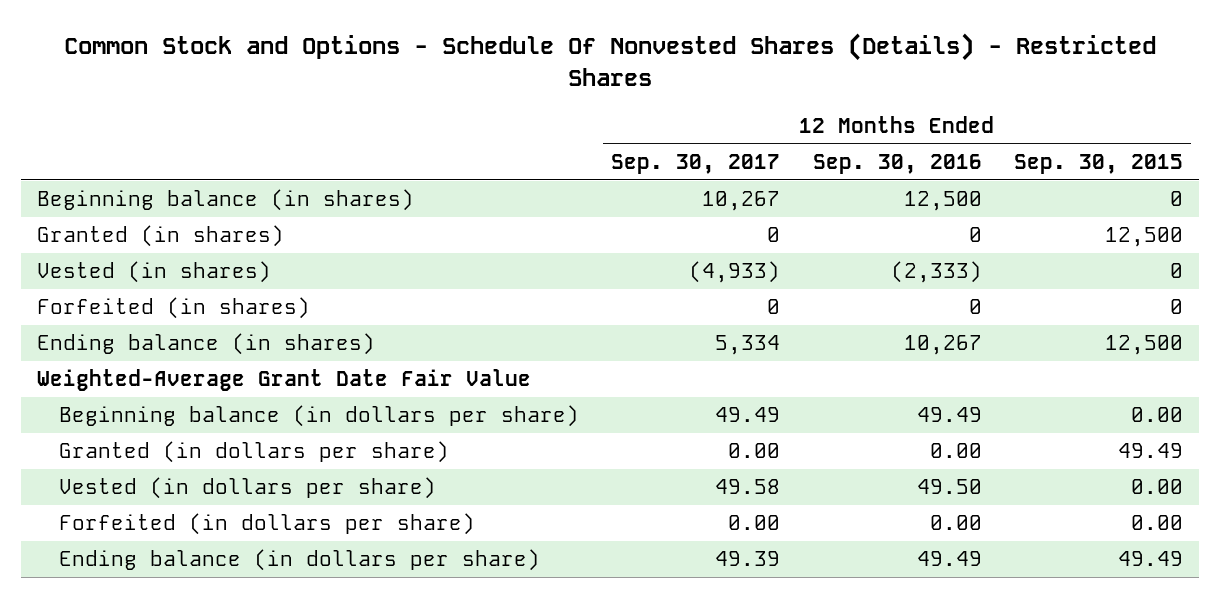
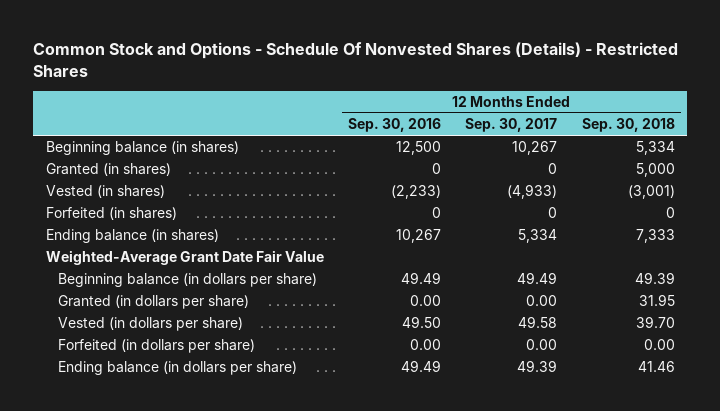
[1014,153,1184,174] Sep. 30, 2015 -> none
none -> [581,118,675,133] Sep. 30, 2018
[890,261,982,284] (2,333) -> [390,185,441,200] (2,233)

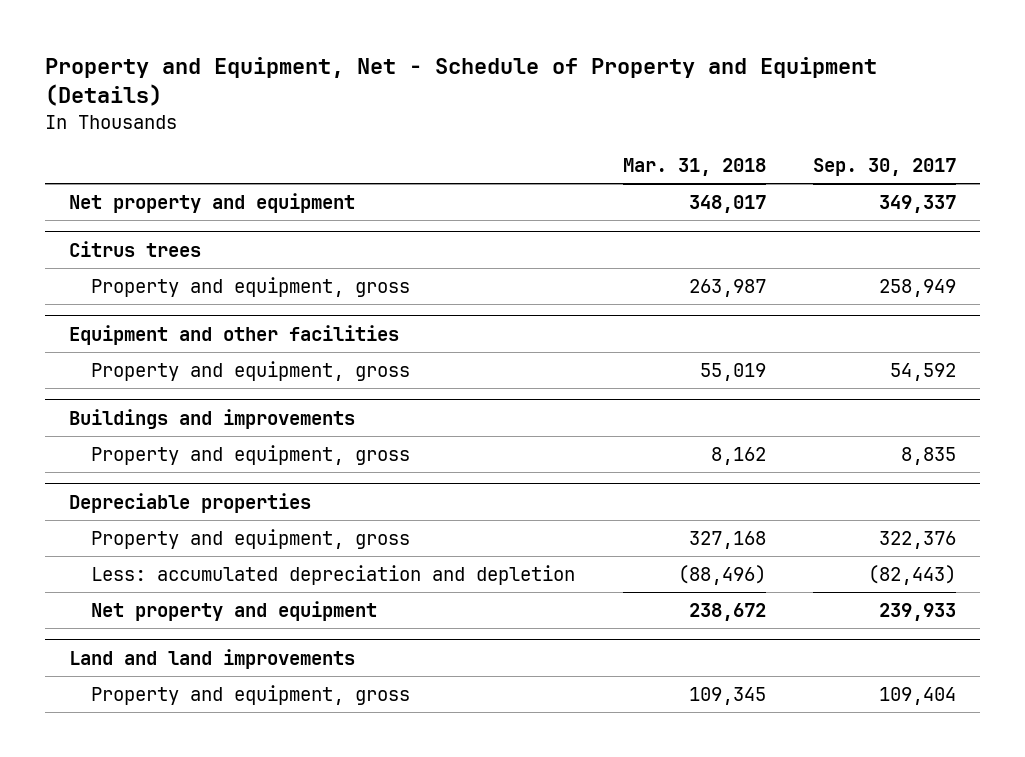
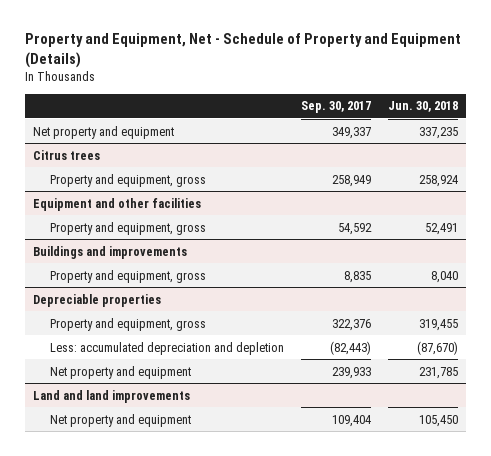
[622,158,766,177] Mar. 31, 2018 -> none
none -> [387,101,458,113] Jun. 30, 2018
[91,684,411,705] Property and equipment, gross -> [50,413,192,427] Net property and equipment

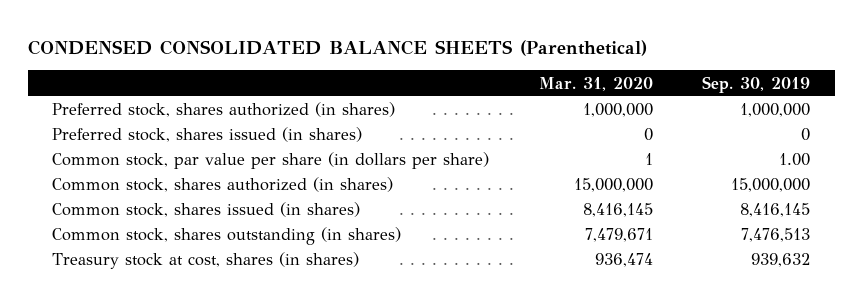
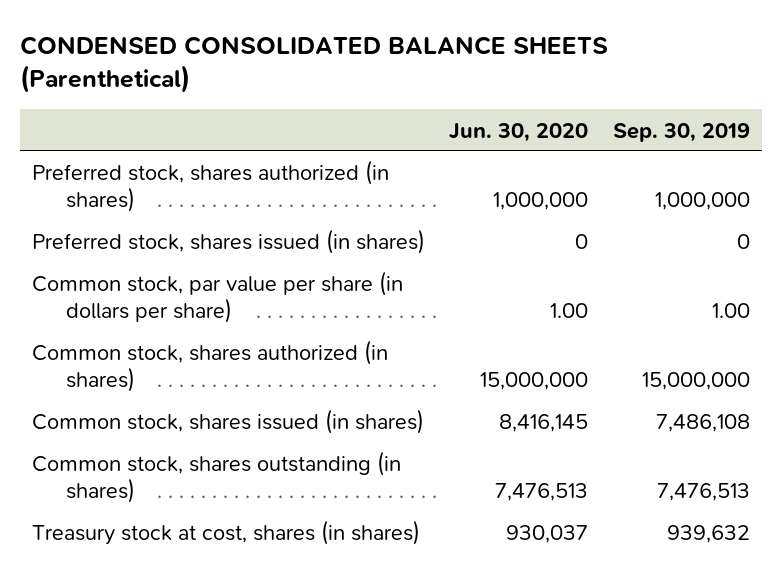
[538,76,653,91] Mar. 31, 2020 -> none
none -> [449,122,589,142] Jun. 30, 2020
[740,203,811,218] 8,416,145 -> [655,414,750,433] 7,486,108

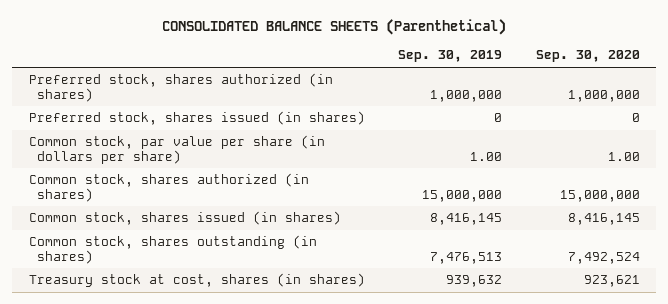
[19,35,608,94] CONDENSED CONSOLIDATED BALANCE SHEETS (Parenthetical) -> [162,18,507,35] CONSOLIDATED BALANCE SHEETS (Parenthetical)
[449,122,589,142] Jun. 30, 2020 -> none
none -> [535,50,640,63] Sep. 30, 2020
[655,414,750,433] 7,486,108 -> [430,213,503,226] 8,416,145

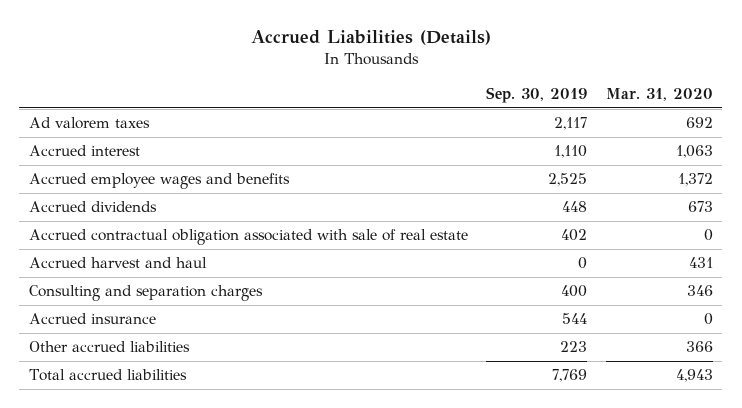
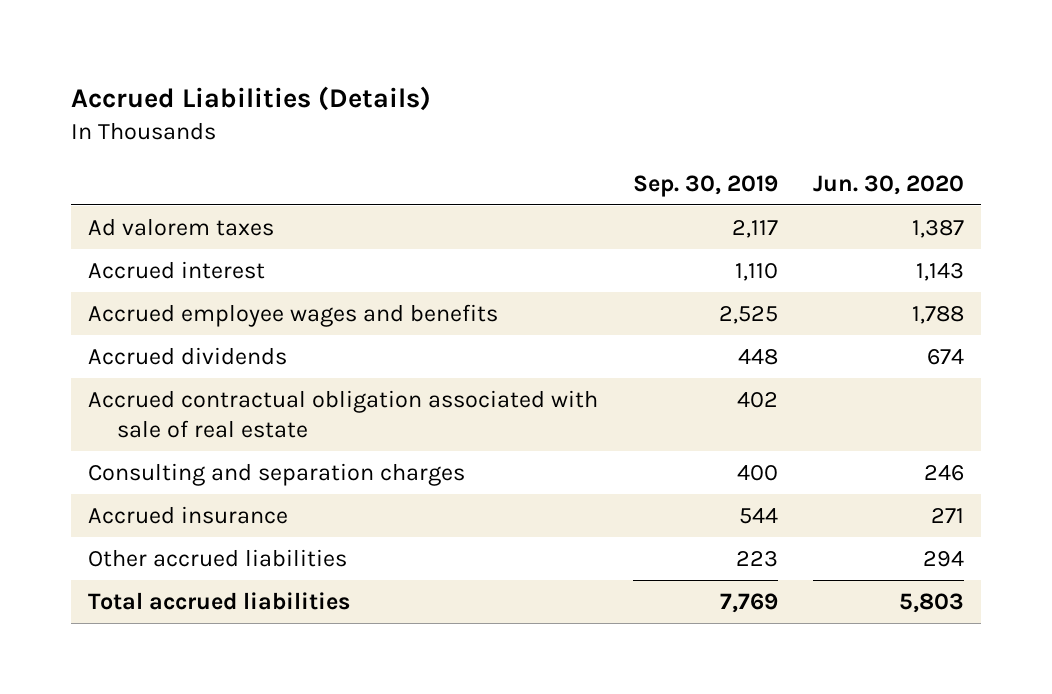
[606,87,714,101] Mar. 31, 2020 -> none
none -> [812,174,964,195] Jun. 30, 2020
[28,257,207,269] Accrued harvest and haul -> none

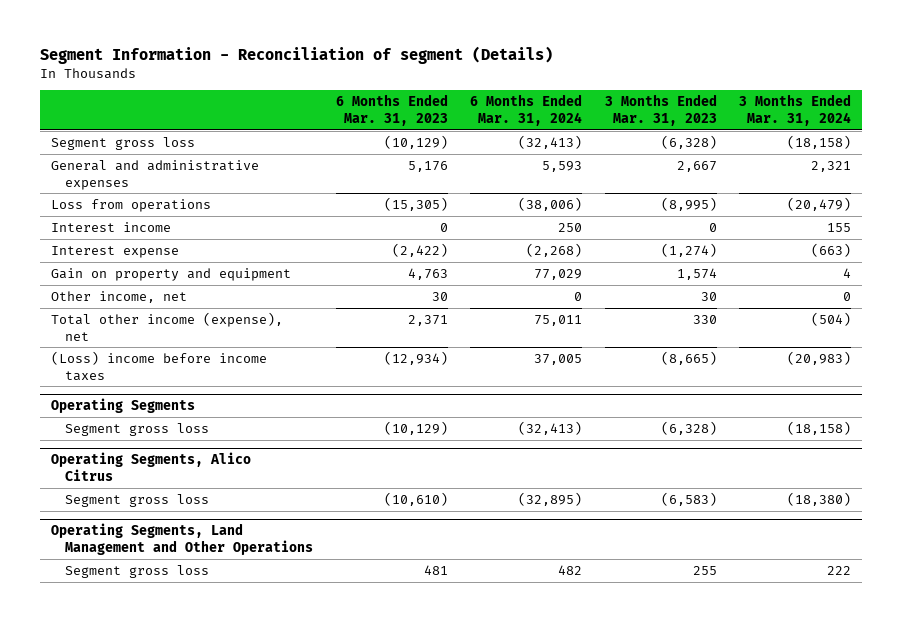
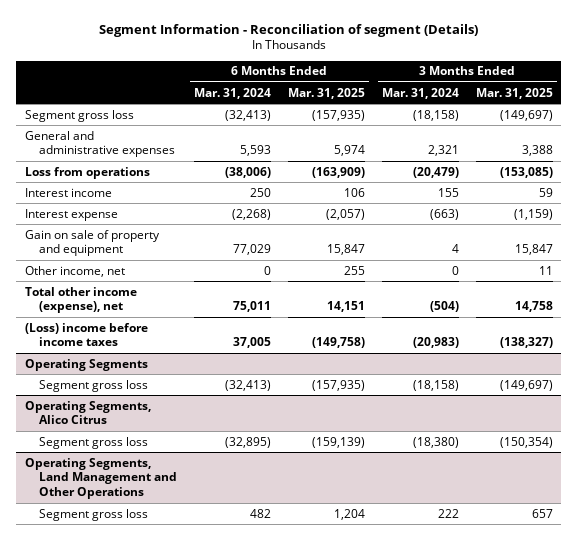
[335,94,448,127] 6 Months Ended Mar. 31, 2023 -> none
[604,94,717,127] 3 Months Ended Mar. 31, 2023 -> none
none -> [287,87,365,99] Mar. 31, 2025
none -> [475,87,553,99] Mar. 31, 2025
[51,267,292,281] Gain on property and equipment -> [24,229,160,257] Gain on sale of property and equipment

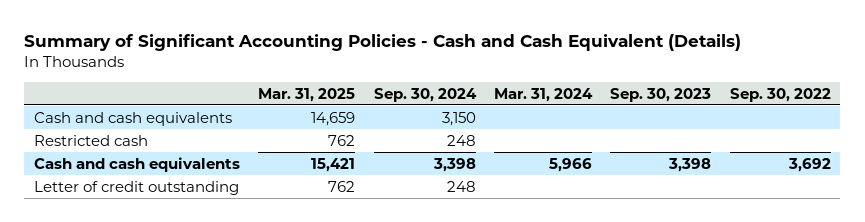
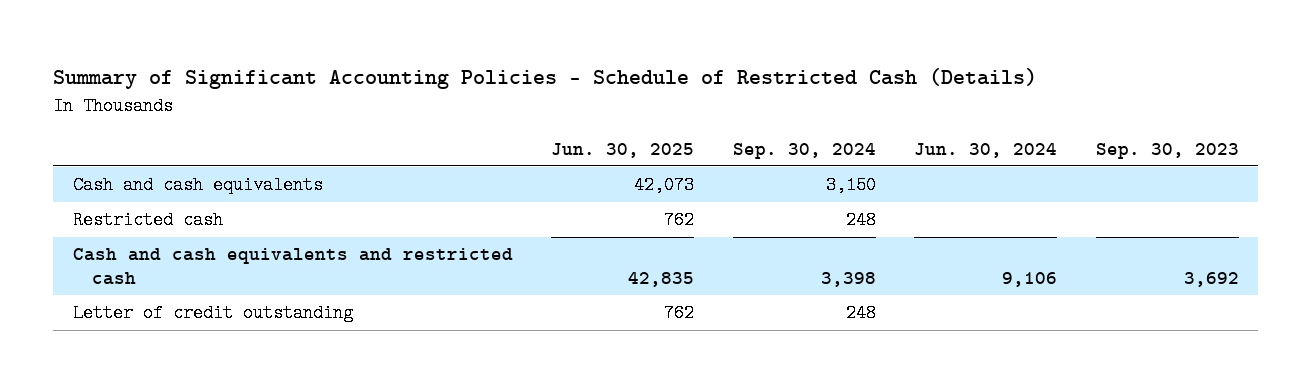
[24,34,742,52] Summary of Significant Accounting Policies - Cash and Cash Equivalent (Details) -> [53,68,1038,90] Summary of Significant Accounting Policies - Schedule of Restricted Cash (Details)
[258,87,356,102] Mar. 31, 2025 -> none
[493,87,593,102] Mar. 31, 2024 -> none
[729,87,831,102] Sep. 30, 2022 -> none
none -> [551,142,695,158] Jun. 30, 2025
none -> [914,142,1058,158] Jun. 30, 2024
[33,156,240,172] Cash and cash equivalents -> [72,248,513,286] Cash and cash equivalents and restricted cash
[668,157,712,172] 3,398 -> [1183,272,1239,288] 3,692

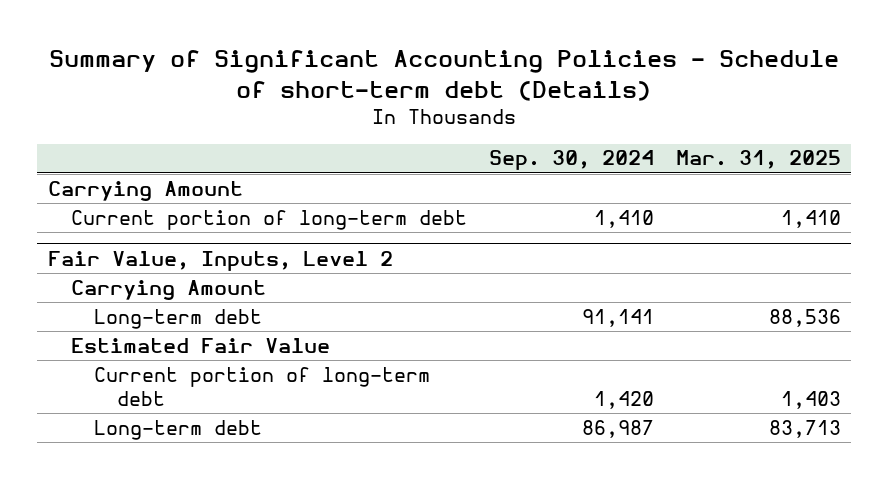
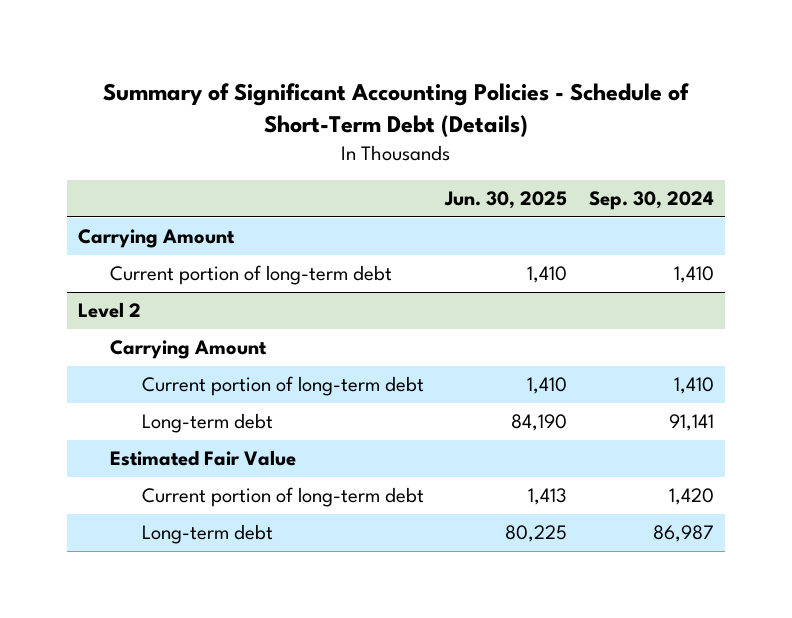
[49,50,840,101] Summary of Significant Accounting Policies - Schedule of short-term debt (Details) -> [103,82,690,137] Summary of Significant Accounting Policies - Schedule of Short-Term Debt (Details)
[675,150,841,170] Mar. 31, 2025 -> none
none -> [444,191,568,210] Jun. 30, 2025
[48,250,394,271] Fair Value, Inputs, Level 2 -> [78,302,142,319] Level 2
none -> [141,376,424,397] Current portion of long-term debt

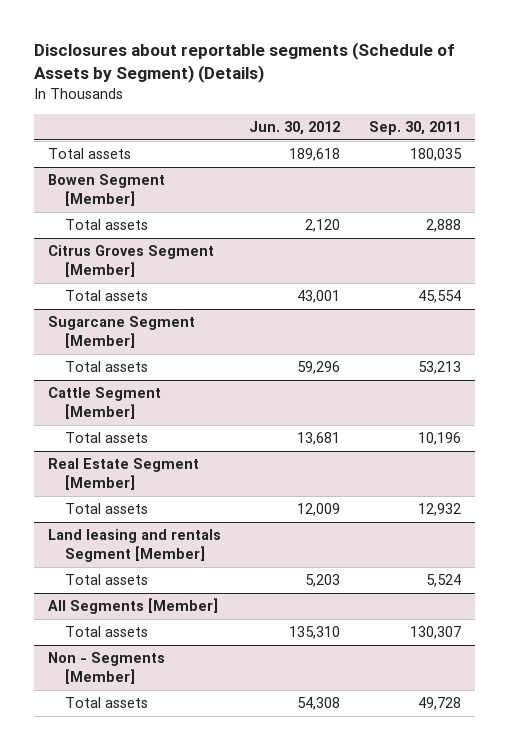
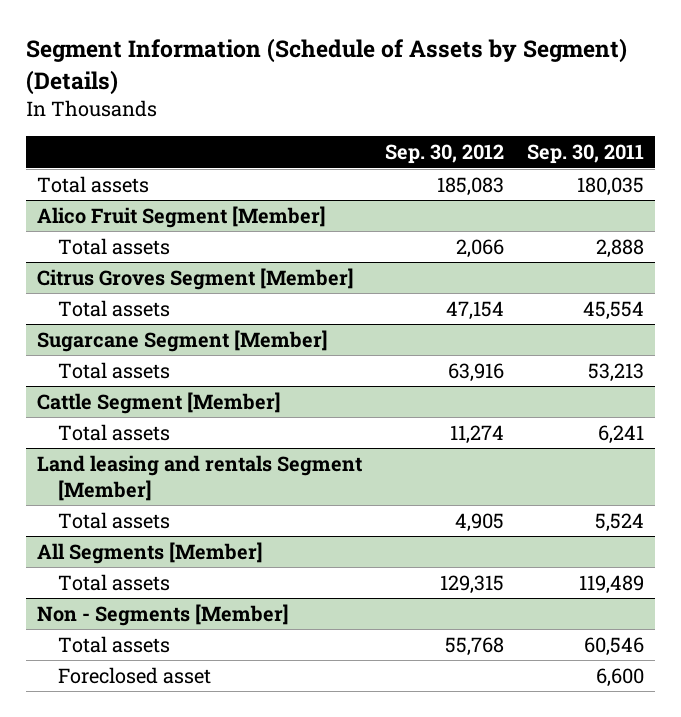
[33,42,454,84] Disclosures about reportable segments (Schedule of Assets by Segment) (Details) -> [25,38,627,95] Segment Information (Schedule of Assets by Segment) (Details)
[249,120,341,135] Jun. 30, 2012 -> none
none -> [385,144,505,165] Sep. 30, 2012
[47,174,165,206] Bowen Segment [Member] -> none
none -> [37,205,327,228] Alico Fruit Segment [Member]
[47,458,199,490] Real Estate Segment [Member] -> none
[65,503,149,515] Total assets -> none
[417,432,461,446] 10,196 -> [597,424,644,444] 6,241
[409,626,461,640] 130,307 -> [578,574,644,594] 119,489
[417,697,461,711] 49,728 -> [583,636,644,656] 60,546
none -> [57,666,211,684] Foreclosed asset

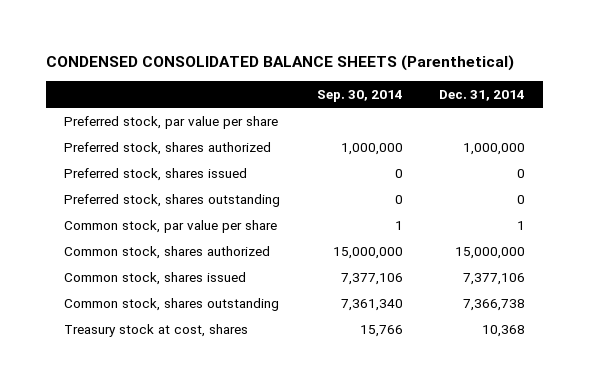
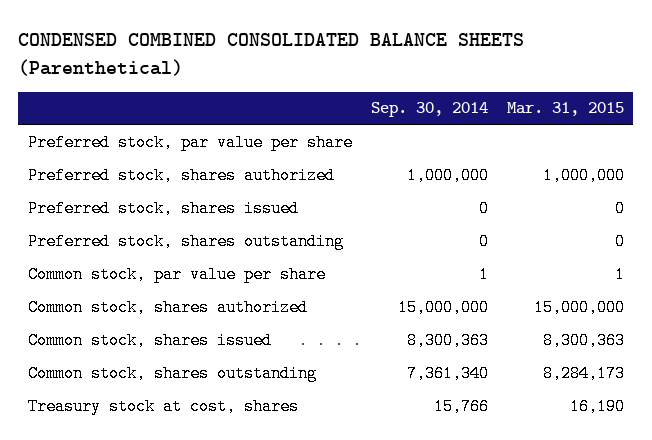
[46,55,515,72] CONDENSED CONSOLIDATED BALANCE SHEETS (Parenthetical) -> [18,33,525,76] CONDENSED COMBINED CONSOLIDATED BALANCE SHEETS (Parenthetical)
[439,89,526,101] Dec. 31, 2014 -> none
none -> [506,102,624,117] Mar. 31, 2015
[340,273,403,286] 7,377,106 -> [406,331,489,349] 8,300,363

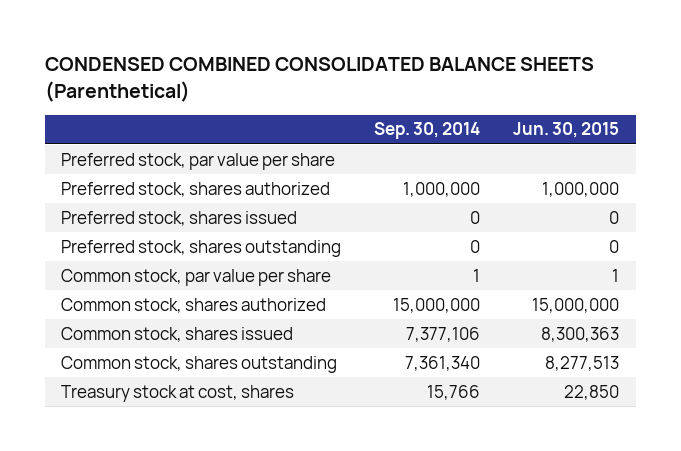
[506,102,624,117] Mar. 31, 2015 -> none
none -> [513,122,620,139] Jun. 30, 2015
[406,331,489,349] 8,300,363 -> [406,326,481,342] 7,377,106

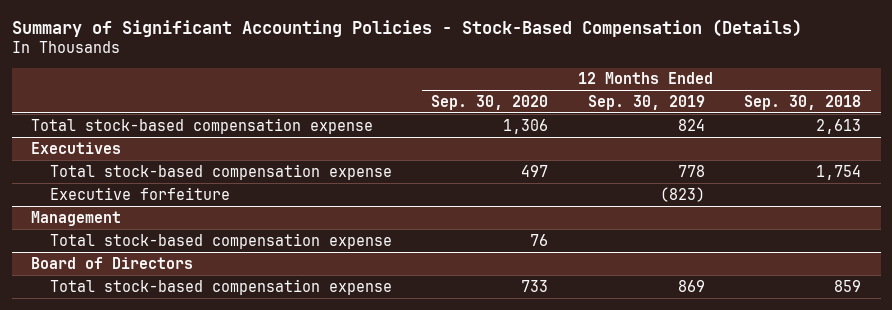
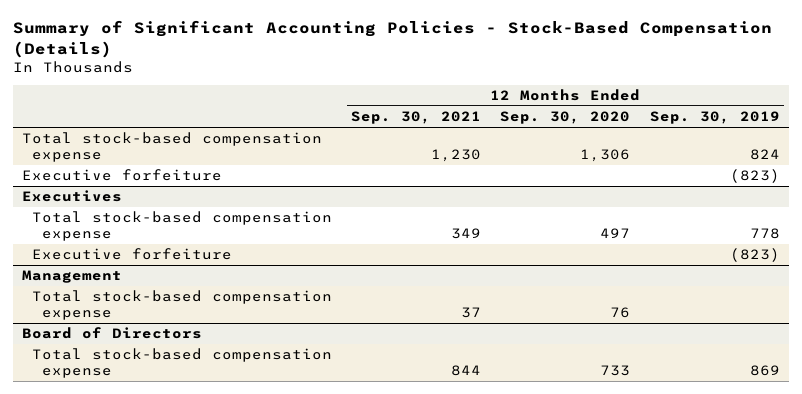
[744,94,862,110] Sep. 30, 2018 -> none
none -> [351,111,482,125] Sep. 30, 2021
none -> [22,169,223,182] Executive forfeiture

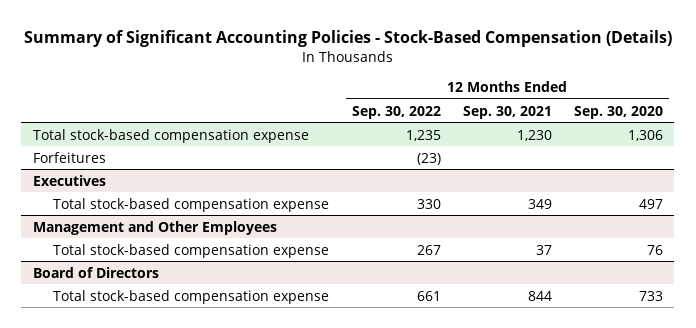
[649,111,780,125] Sep. 30, 2019 -> none
none -> [351,105,441,119] Sep. 30, 2022
[22,169,223,182] Executive forfeiture -> [32,151,106,163] Forfeitures
[32,248,233,261] Executive forfeiture -> none
[22,270,123,284] Management -> none
none -> [32,220,277,235] Management and Other Employees

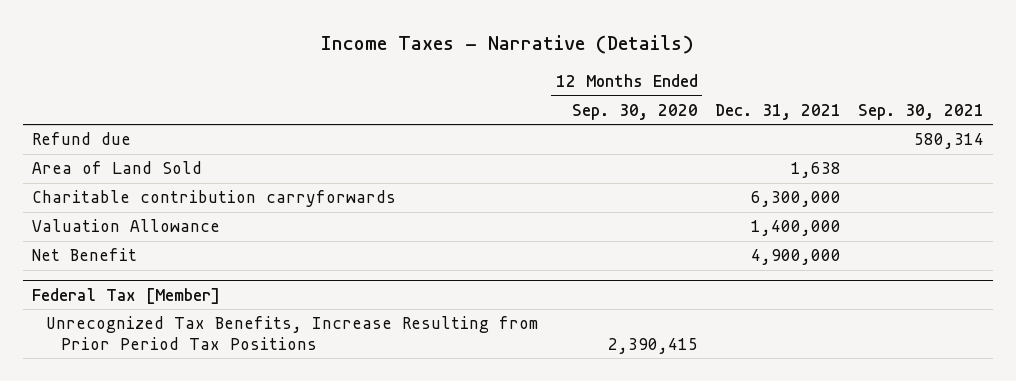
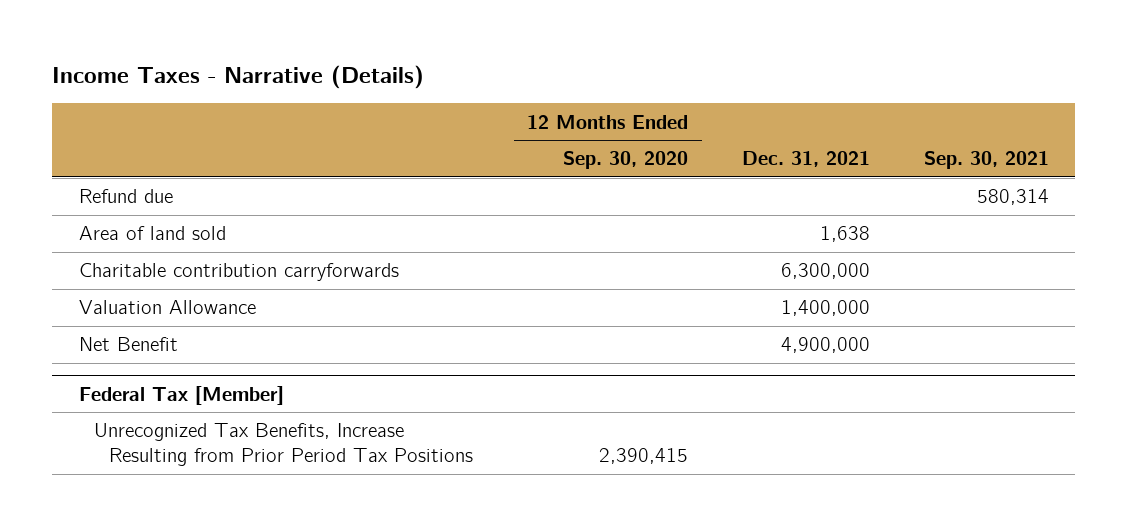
[31,161,202,175] Area of Land Sold -> [79,226,227,241] Area of land sold

